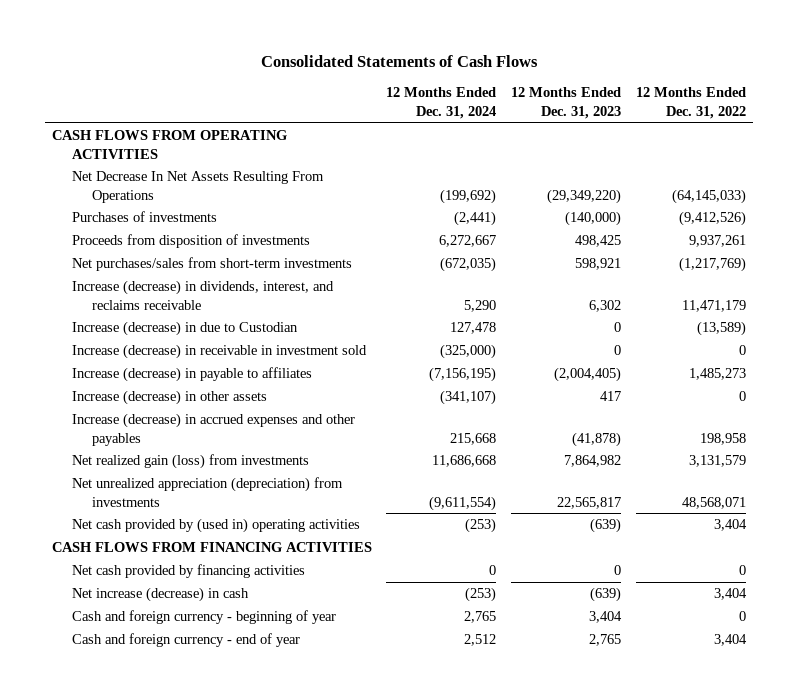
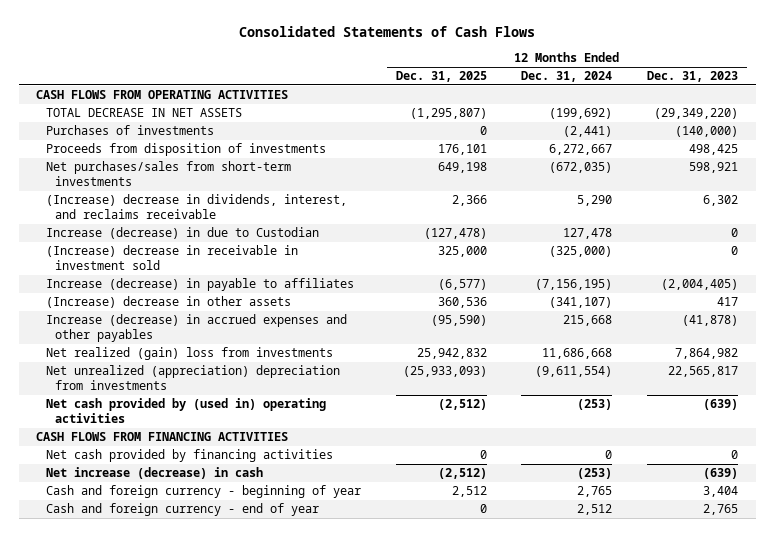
[635,87,746,120] 12 Months Ended Dec. 31, 2022 -> none
none -> [395,71,487,83] Dec. 31, 2025
[71,170,324,203] Net Decrease In Net Assets Resulting From Operations -> [45,108,242,118] TOTAL DECREASE IN NET ASSETS
[71,279,334,310] Increase (decrease) in dividends, interest, and reclaims receivable -> [45,194,347,220] (Increase) decrease in dividends, interest, and reclaims receivable
[71,343,367,359] Increase (decrease) in receivable in investment sold -> [45,245,298,271] (Increase) decrease in receivable in investment sold
[71,389,267,405] Increase (decrease) in other assets -> [45,296,291,309] (Increase) decrease in other assets
[71,453,309,469] Net realized gain (loss) from investments -> [45,347,333,361] Net realized (gain) loss from investments
[71,476,343,507] Net unrealized appreciation (depreciation) from investments -> [45,365,340,391] Net unrealized (appreciation) depreciation from investments

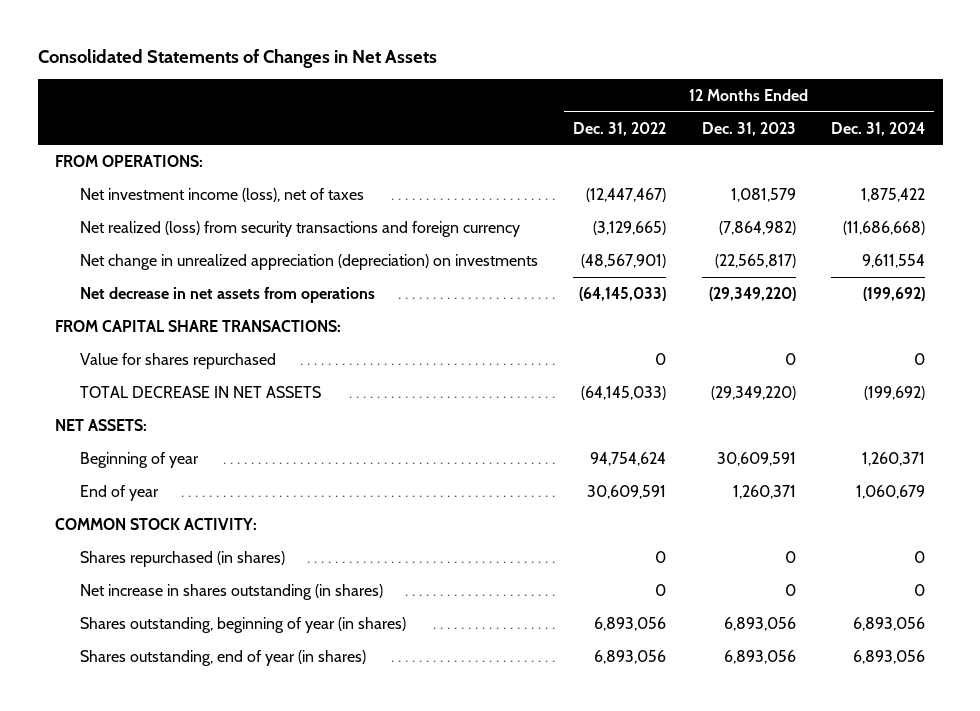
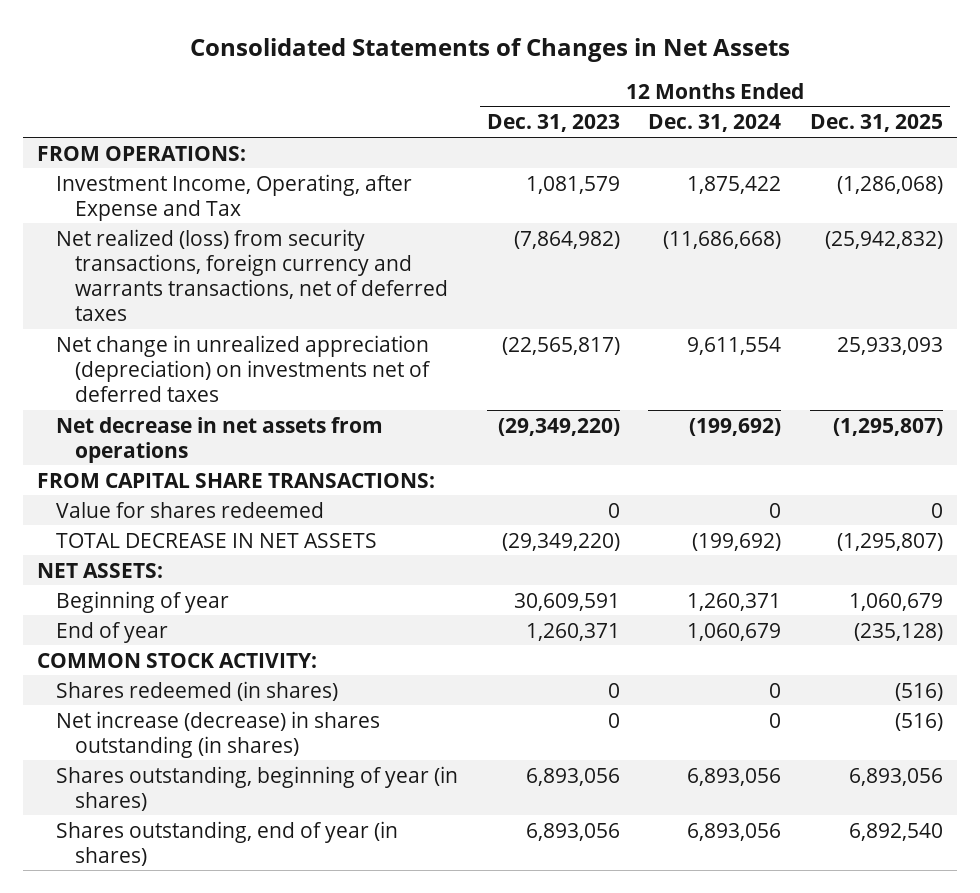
[573,121,667,136] Dec. 31, 2022 -> none
none -> [809,114,943,133] Dec. 31, 2025
[79,188,364,203] Net investment income (loss), net of taxes -> [56,173,413,221] Investment Income, Operating, after Expense and Tax
[79,221,520,238] Net realized (loss) from security transactions and foreign currency -> [56,228,449,322] Net realized (loss) from security transactions, foreign currency and warrants transactions, net of deferred taxes
[79,254,538,271] Net change in unrealized appreciation (depreciation) on investments -> [56,334,432,402] Net change in unrealized appreciation (depreciation) on investments net of deferred taxes
[79,353,276,370] Value for shares repurchased -> [56,501,325,518] Value for shares redeemed
[79,551,285,568] Shares repurchased (in shares) -> [56,680,339,701] Shares redeemed (in shares)
[79,584,383,601] Net increase in shares outstanding (in shares) -> [56,710,381,758] Net increase (decrease) in shares outstanding (in shares)

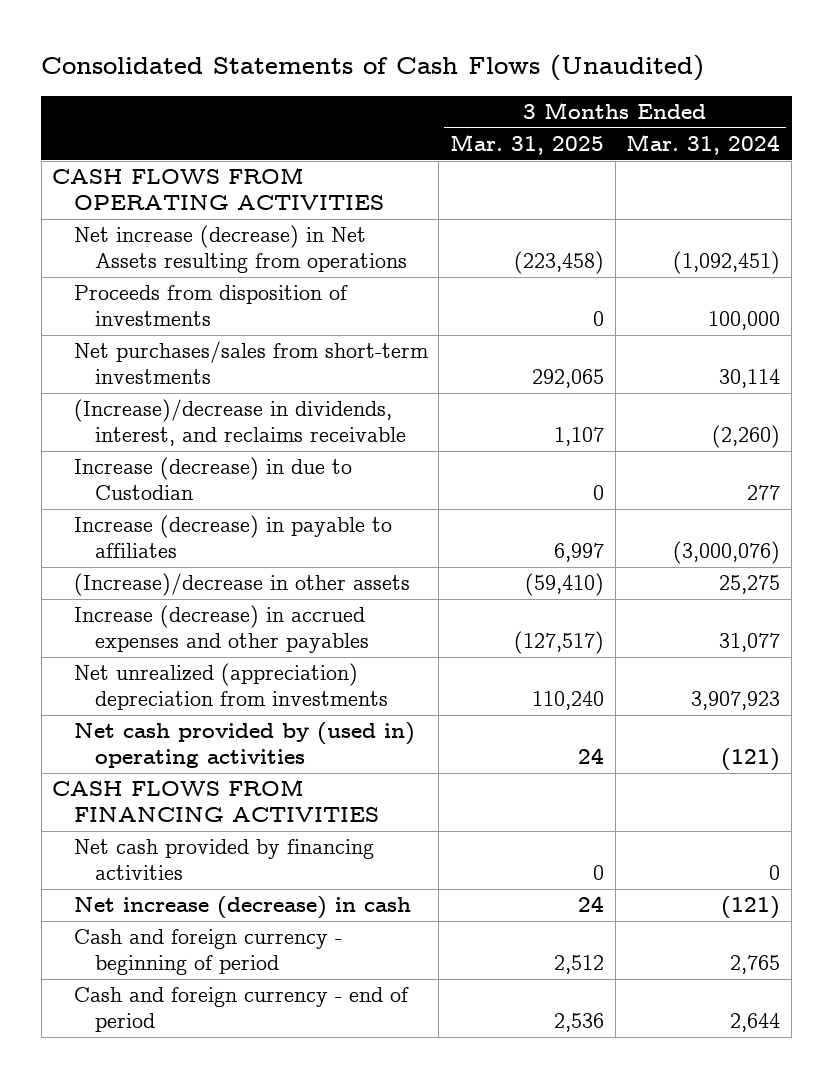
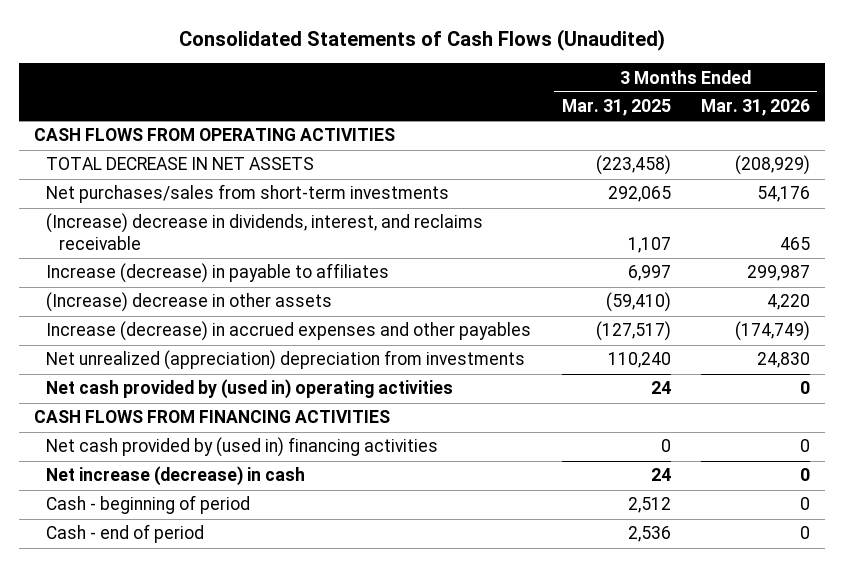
[626,134,781,156] Mar. 31, 2024 -> none
none -> [700,99,810,117] Mar. 31, 2026
[73,285,348,327] Proceeds from disposition of investments -> none
[73,225,408,274] Net increase (decrease) in Net Assets resulting from operations -> [46,157,315,171] TOTAL DECREASE IN NET ASSETS
[73,457,352,501] Increase (decrease) in due to Custodian -> none
[73,399,407,447] (Increase)/decrease in dividends, interest, and reclaims receivable -> [46,213,484,250] (Increase) decrease in dividends, interest, and reclaims receivable
[73,573,410,597] (Increase)/decrease in other assets -> [46,292,333,313] (Increase) decrease in other assets
[73,839,374,881] Net cash provided by financing activities -> [46,437,439,458] Net cash provided by (used in) financing activities
[73,929,342,976] Cash and foreign currency - beginning of period -> [46,495,251,515] Cash - beginning of period
[73,987,409,1033] Cash and foreign currency - end of period -> [46,524,205,544] Cash - end of period

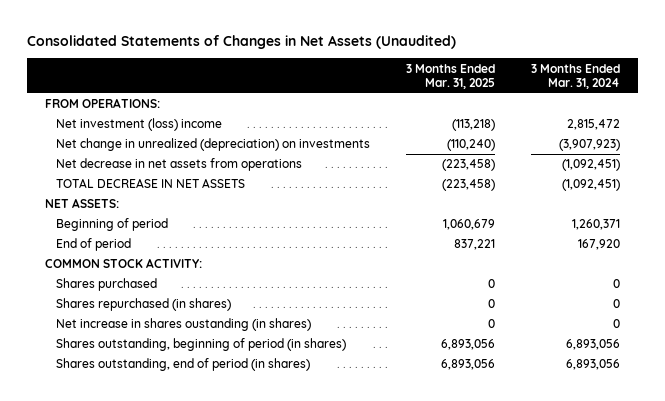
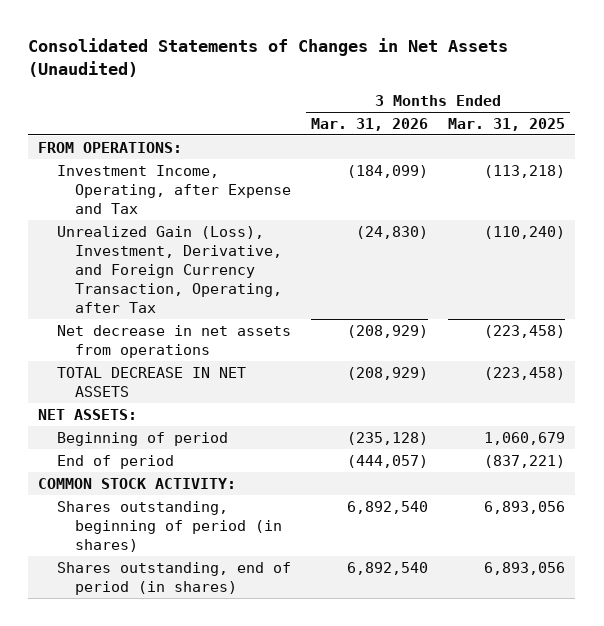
[531,63,621,90] 3 Months Ended Mar. 31, 2024 -> none
none -> [311,118,429,132] Mar. 31, 2026
[56,118,223,132] Net investment (loss) income -> [56,164,292,214] Investment Income, Operating, after Expense and Tax
[56,138,371,152] Net change in unrealized (depreciation) on investments -> [56,225,283,313] Unrealized Gain (Loss), Investment, Derivative, and Foreign Currency Transaction, Operating, after Tax
[454,239,496,251] 837,221 -> [484,454,566,468] (837,221)
[56,278,158,292] Shares purchased -> none
[56,298,232,312] Shares repurchased (in shares) -> none
[56,318,312,332] Net increase in shares oustanding (in shares) -> none

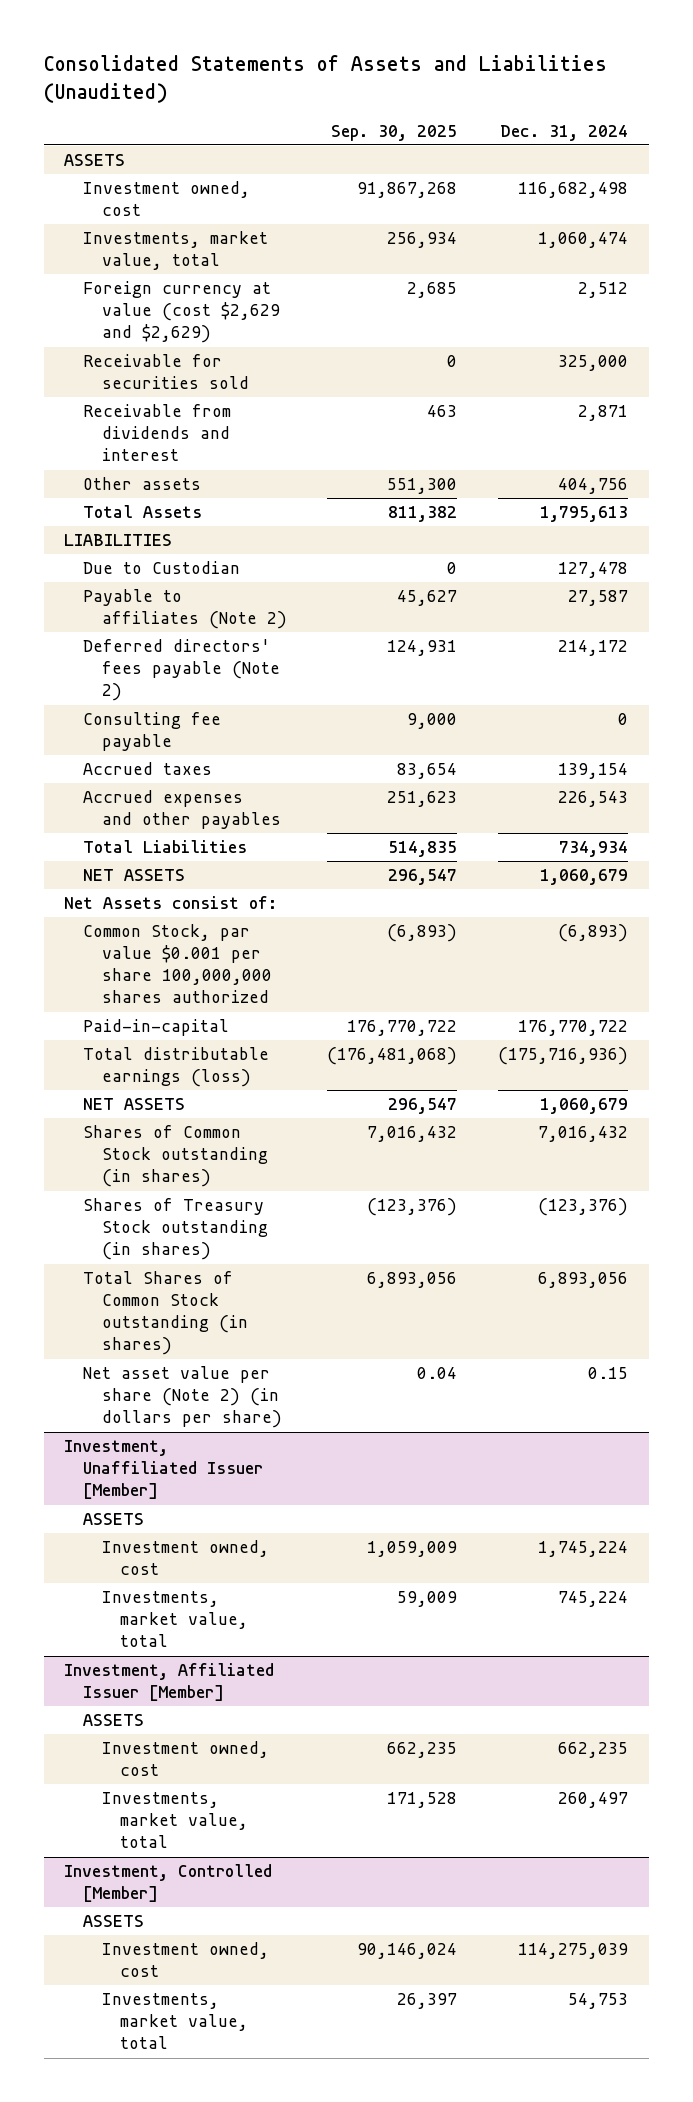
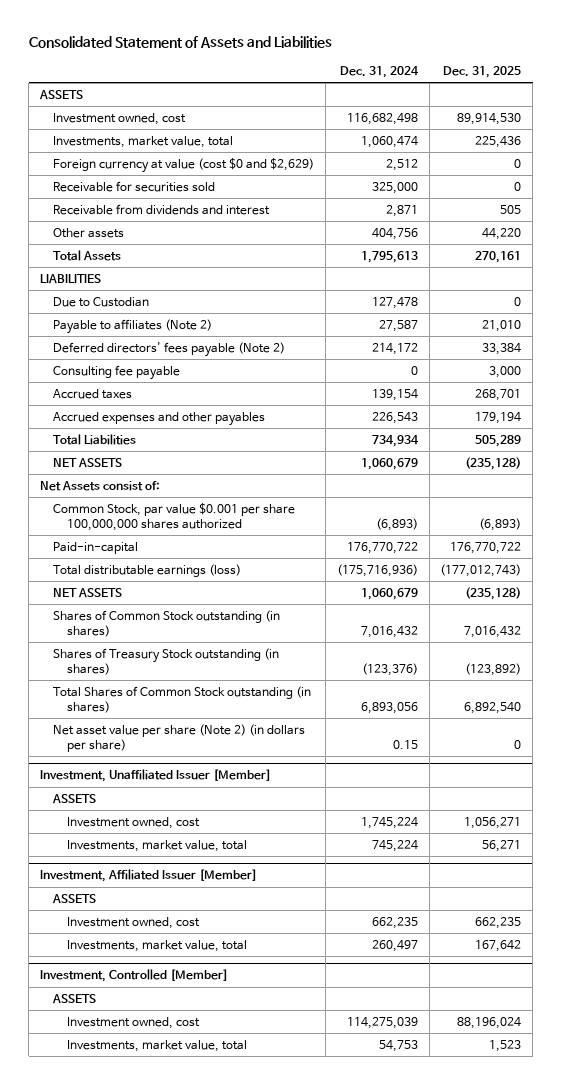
[44,55,608,103] Consolidated Statements of Assets and Liabilities (Unaudited) -> [28,36,332,49] Consolidated Statement of Assets and Liabilities
[331,124,458,141] Sep. 30, 2025 -> none
none -> [443,66,522,79] Dec. 31, 2025
[83,281,280,344] Foreign currency at value (cost $2,629 and $2,629) -> [53,157,315,173] Foreign currency at value (cost $0 and $2,629)

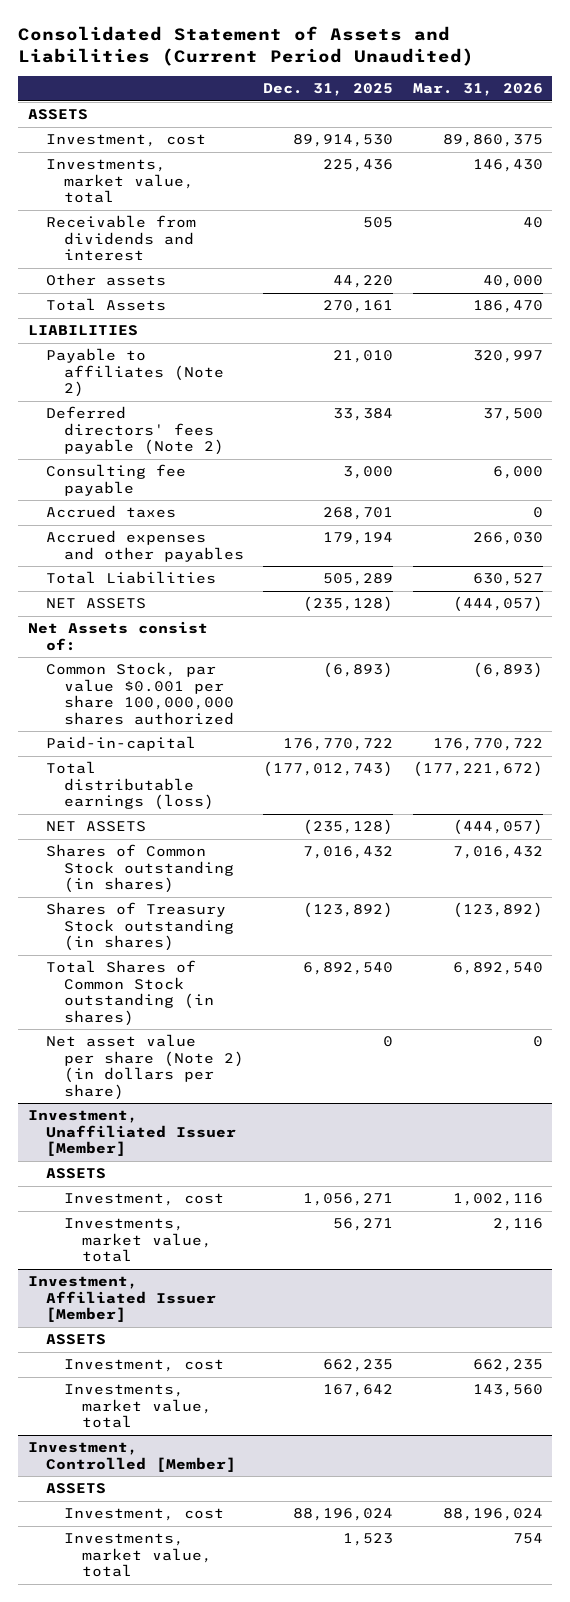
[28,36,332,49] Consolidated Statement of Assets and Liabilities -> [17,25,474,66] Consolidated Statement of Assets and Liabilities (Current Period Unaudited)
[339,66,419,79] Dec. 31, 2024 -> none
none -> [412,83,543,97] Mar. 31, 2026
[53,112,187,125] Investment owned, cost -> [45,134,206,148] Investment, cost
[53,157,315,173] Foreign currency at value (cost $0 and $2,629) -> none
[53,180,216,192] Receivable for securities sold -> none
[53,296,150,307] Due to Custodian -> none
[66,816,200,829] Investment owned, cost -> [63,1193,224,1207] Investment, cost
[66,916,200,929] Investment owned, cost -> [63,1359,224,1373] Investment, cost
[66,1016,200,1029] Investment owned, cost -> [63,1508,224,1522] Investment, cost

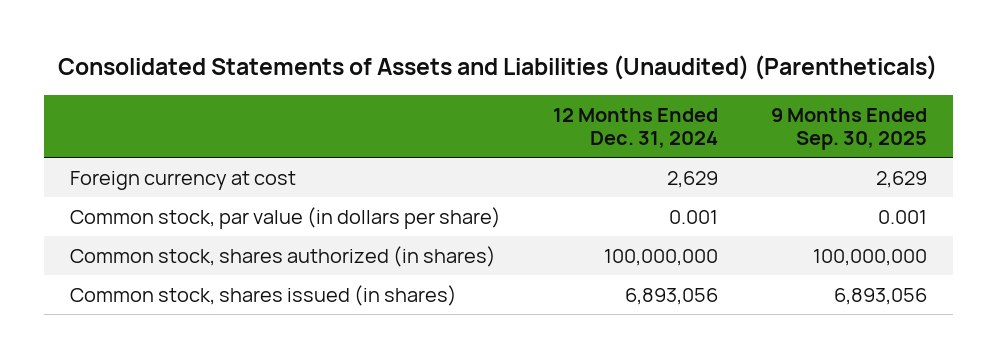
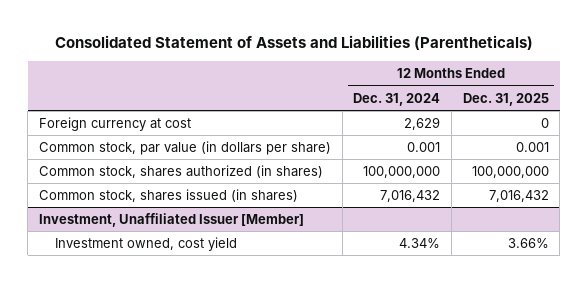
[58,55,938,81] Consolidated Statements of Assets and Liabilities (Unaudited) (Parentheticals) -> [54,35,533,51] Consolidated Statement of Assets and Liabilities (Parentheticals)
[770,108,927,151] 9 Months Ended Sep. 30, 2025 -> none
none -> [462,92,549,106] Dec. 31, 2025
[625,287,719,305] 6,893,056 -> [380,189,441,202] 7,016,432
none -> [38,212,304,227] Investment, Unaffiliated Issuer [Member]
none -> [54,236,237,251] Investment owned, cost yield

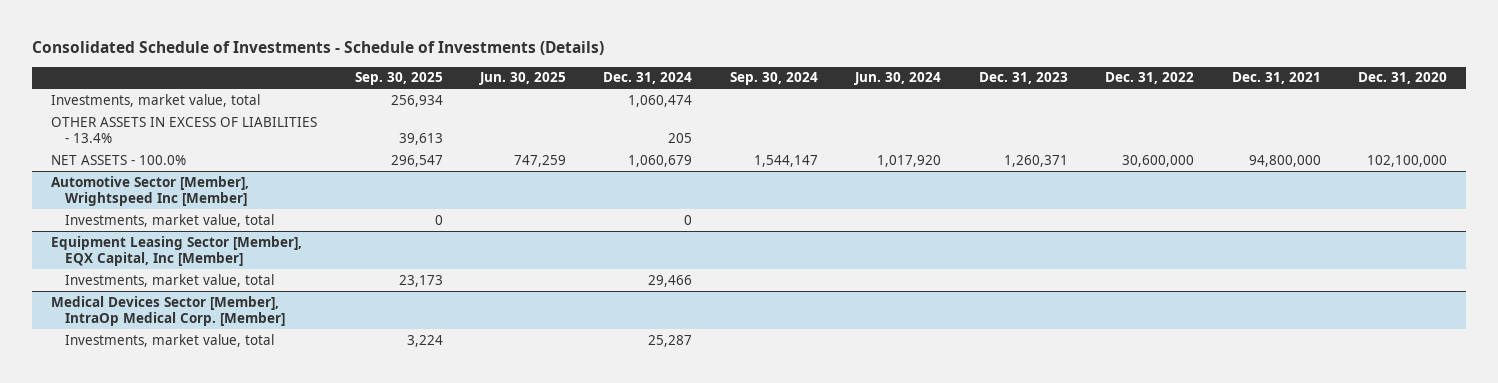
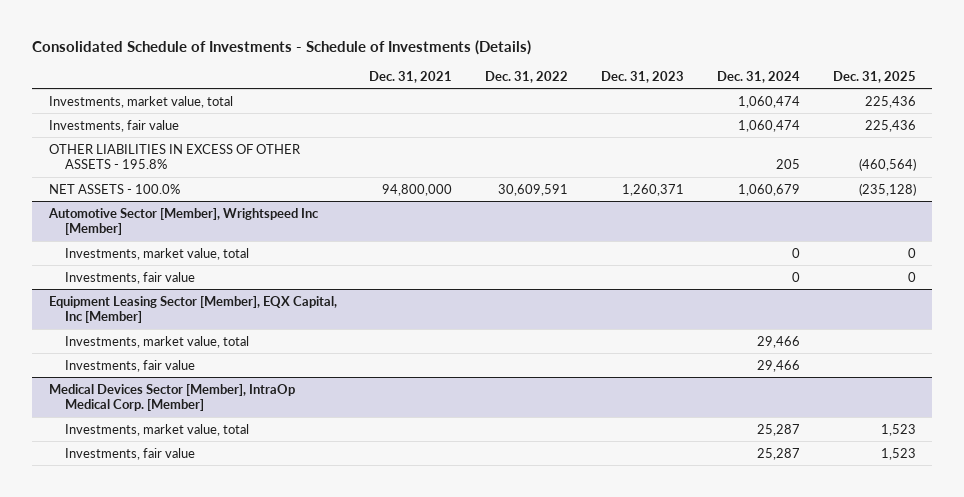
[354,72,443,86] Sep. 30, 2025 -> none
[479,72,567,86] Jun. 30, 2025 -> none
[729,72,818,86] Sep. 30, 2024 -> none
[854,72,942,86] Jun. 30, 2024 -> none
[1358,72,1448,85] Dec. 31, 2020 -> none
none -> [832,70,916,83] Dec. 31, 2025
none -> [48,119,179,132] Investments, fair value
[51,116,318,143] OTHER ASSETS IN EXCESS OF LIABILITIES - 13.4% -> [48,143,301,170] OTHER LIABILITIES IN EXCESS OF OTHER ASSETS - 195.8%
[1122,154,1195,167] 30,600,000 -> [498,183,569,196] 30,609,591
none -> [64,271,195,284] Investments, fair value
none -> [64,359,195,372] Investments, fair value
none -> [64,447,195,460] Investments, fair value

